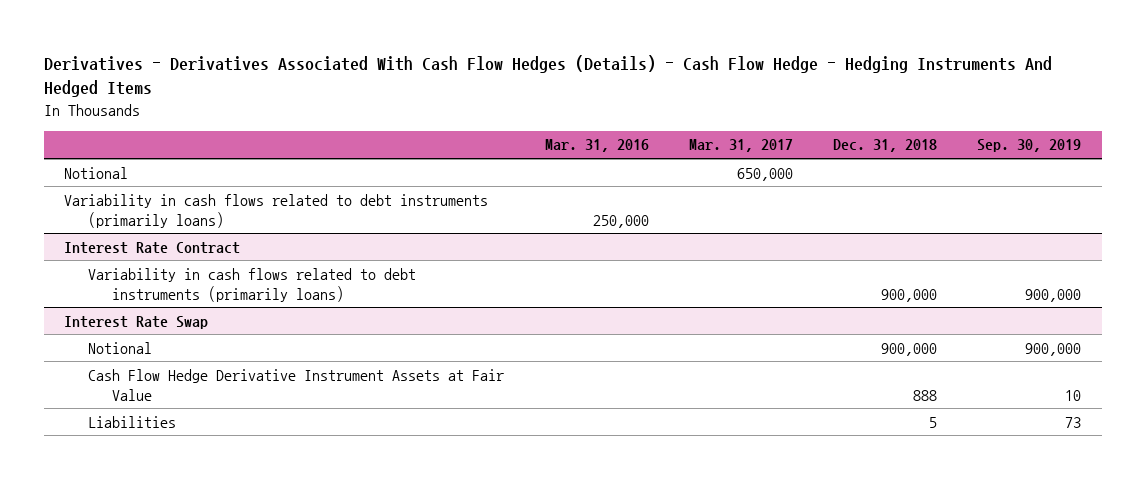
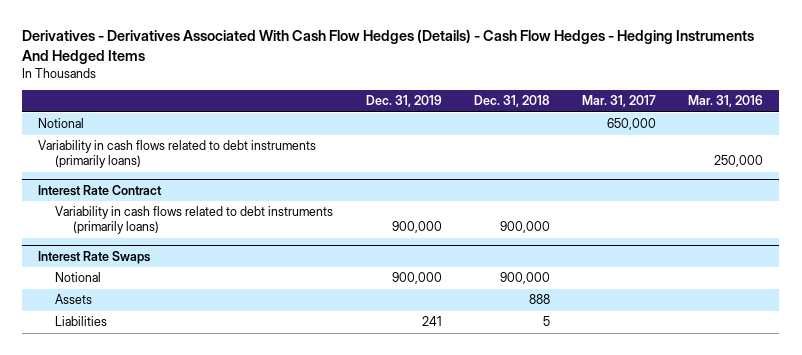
[44,54,1053,98] Derivatives - Derivatives Associated With Cash Flow Hedges (Details) - Cash Flow Hedge - Hedging Instruments And Hedged Items -> [22,29,755,64] Derivatives - Derivatives Associated With Cash Flow Hedges (Details) - Cash Flow Hedges - Hedging Instruments And Hedged Items
[977,139,1082,153] Sep. 30, 2019 -> none
none -> [365,95,442,108] Dec. 31, 2019
[64,315,209,329] Interest Rate Swap -> [38,250,151,264] Interest Rate Swaps
[88,368,505,401] Cash Flow Hedge Derivative Instrument Assets at Fair Value -> [55,294,93,305] Assets

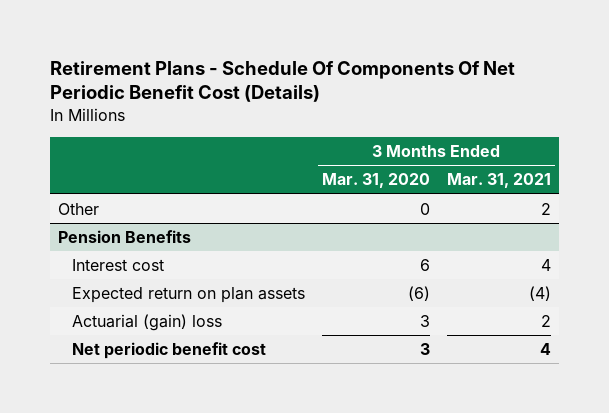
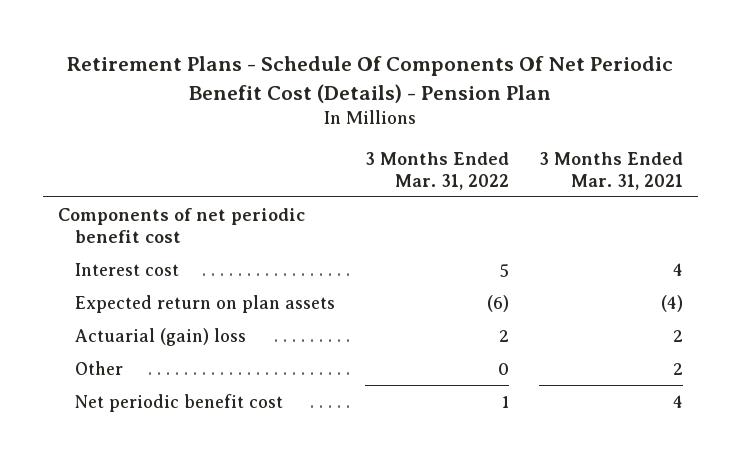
[49,60,515,103] Retirement Plans - Schedule Of Components Of Net Periodic Benefit Cost (Details) -> [67,56,674,103] Retirement Plans - Schedule Of Components Of Net Periodic Benefit Cost (Details) - Pension Plan
[321,173,430,189] Mar. 31, 2020 -> none
none -> [365,151,510,190] 3 Months Ended Mar. 31, 2022
[58,229,192,243] Pension Benefits -> none
none -> [57,207,305,243] Components of net periodic benefit cost
[58,202,100,215] Other -> [75,360,124,375] Other

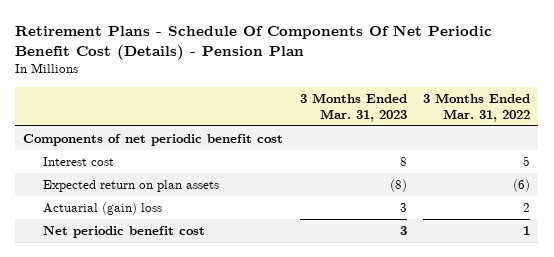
[538,151,683,190] 3 Months Ended Mar. 31, 2021 -> none
none -> [299,92,407,122] 3 Months Ended Mar. 31, 2023
[75,360,124,375] Other -> none

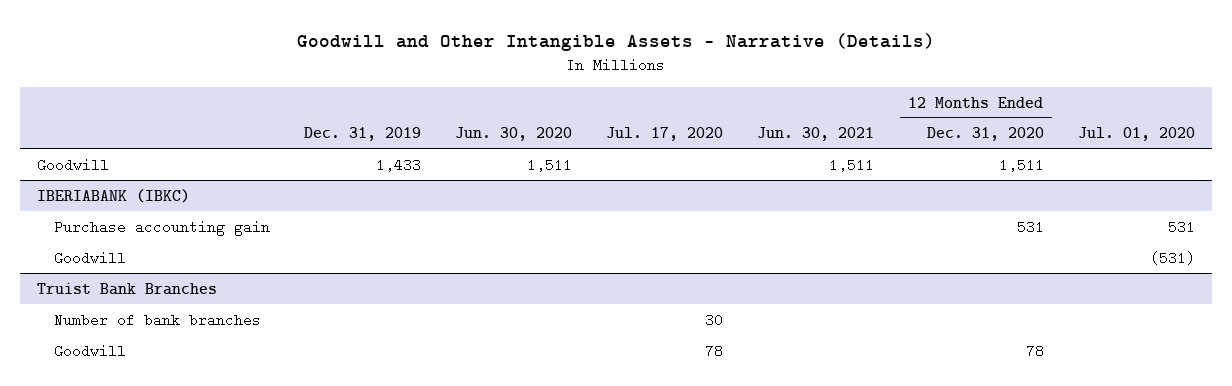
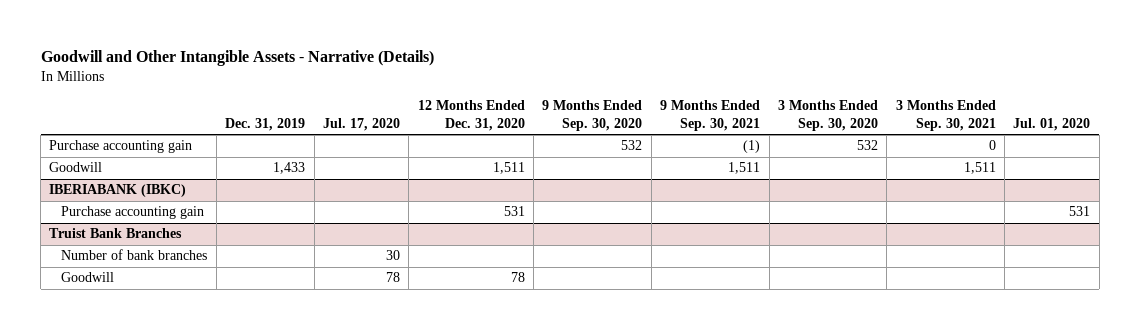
[455,127,573,142] Jun. 30, 2020 -> none
[757,127,875,142] Jun. 30, 2021 -> none
none -> [542,99,643,131] 9 Months Ended Sep. 30, 2020
none -> [660,99,761,131] 9 Months Ended Sep. 30, 2021
none -> [777,99,878,131] 3 Months Ended Sep. 30, 2020
none -> [895,99,996,131] 3 Months Ended Sep. 30, 2021
none -> [49,140,193,154] Purchase accounting gain
[53,250,126,265] Goodwill -> none

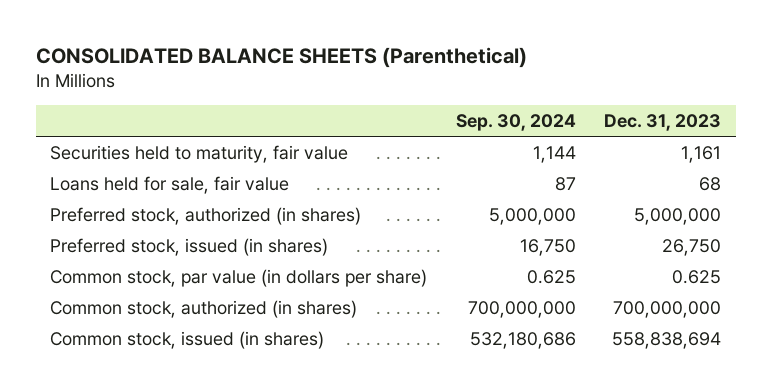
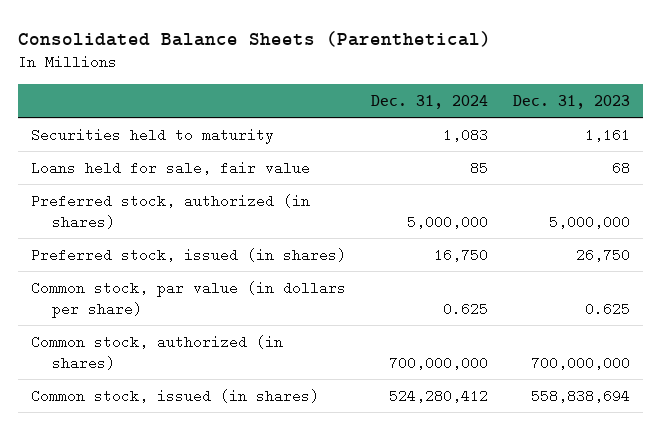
[35,47,527,69] CONSOLIDATED BALANCE SHEETS (Parenthetical) -> [18,30,492,47] Consolidated Balance Sheets (Parenthetical)
[455,113,576,131] Sep. 30, 2024 -> none
none -> [371,95,489,110] Dec. 31, 2024
[49,145,348,164] Securities held to maturity, fair value -> [30,127,274,144] Securities held to maturity

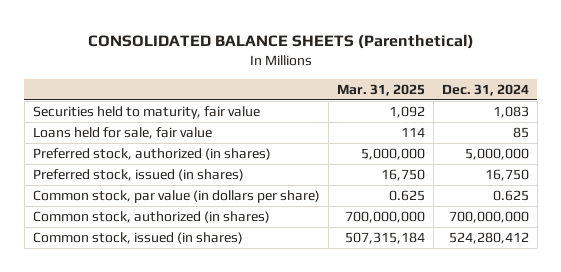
[18,30,492,47] Consolidated Balance Sheets (Parenthetical) -> [87,33,474,49] CONSOLIDATED BALANCE SHEETS (Parenthetical)
[513,95,631,110] Dec. 31, 2023 -> none
none -> [336,83,425,96] Mar. 31, 2025
[30,127,274,144] Securities held to maturity -> [32,105,260,119] Securities held to maturity, fair value

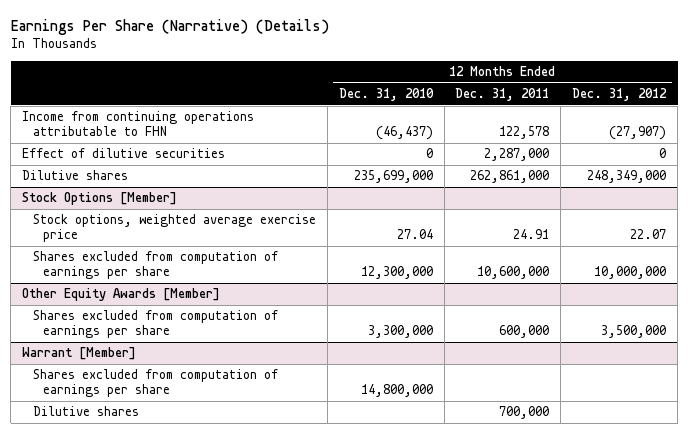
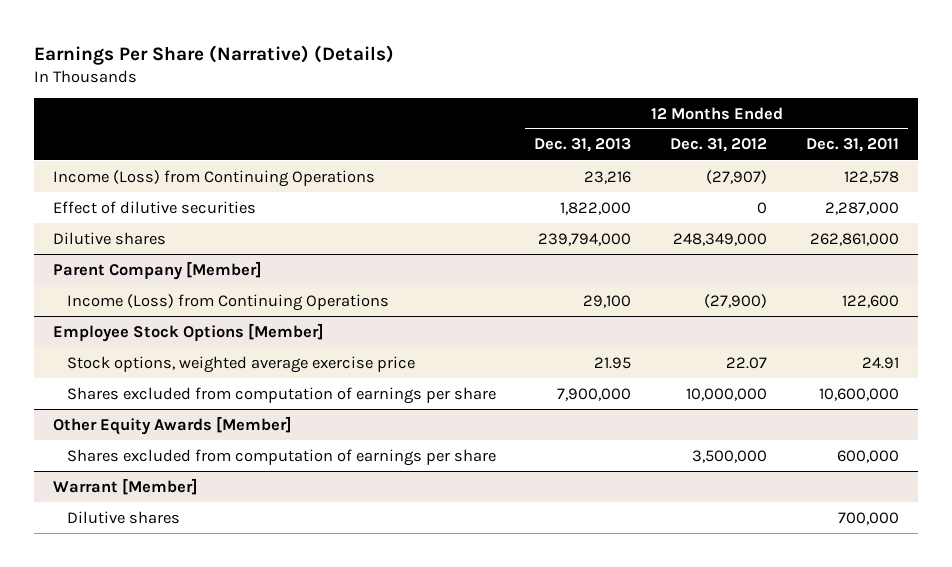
[338,88,434,102] Dec. 31, 2010 -> none
none -> [534,138,632,153] Dec. 31, 2013
[22,111,255,137] Income from continuing operations attributable to FHN -> [53,169,376,187] Income (Loss) from Continuing Operations
none -> [53,260,263,280] Parent Company [Member]
none -> [66,293,389,311] Income (Loss) from Continuing Operations
[22,192,178,206] Stock Options [Member] -> [53,322,325,342] Employee Stock Options [Member]
[32,369,278,398] Shares excluded from computation of earnings per share -> none

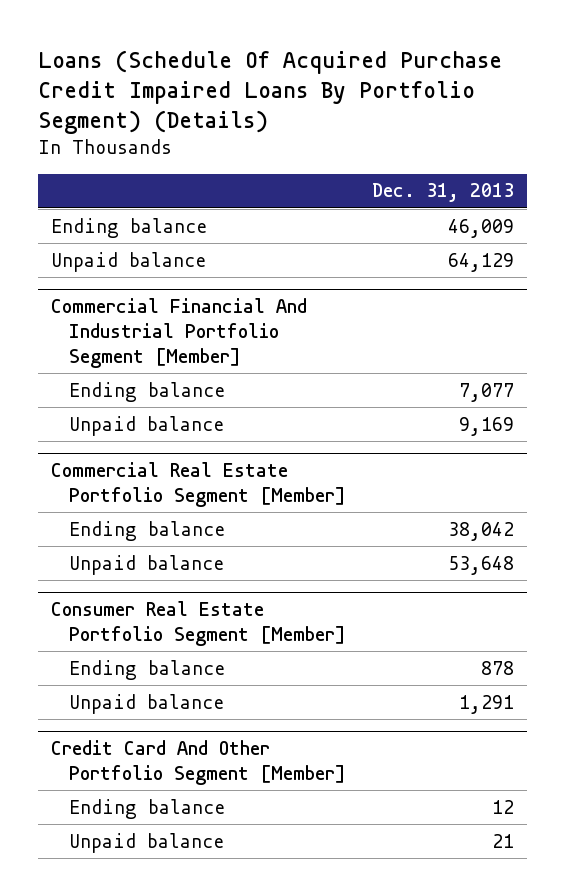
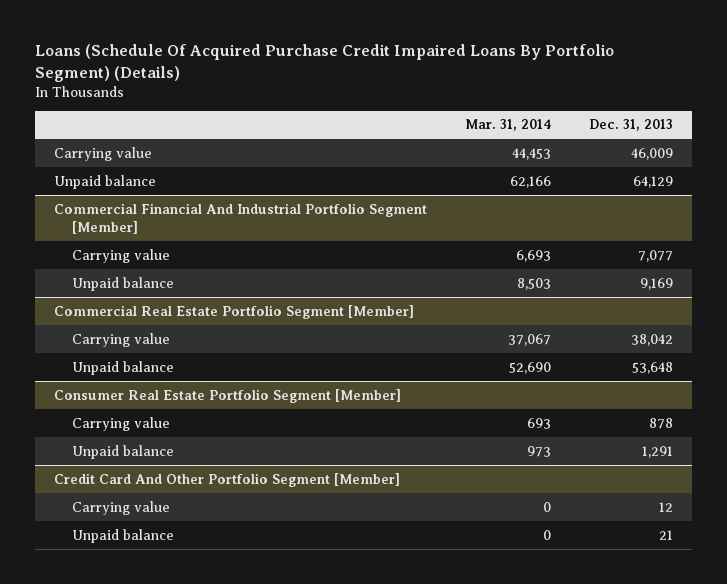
none -> [464,119,551,132] Mar. 31, 2014
[51,217,208,238] Ending balance -> [53,146,152,161] Carrying value
[68,381,225,402] Ending balance -> [71,248,170,263] Carrying value
[68,520,225,541] Ending balance -> [71,332,170,347] Carrying value
[68,659,225,680] Ending balance -> [71,416,170,431] Carrying value
[68,798,225,819] Ending balance -> [71,500,170,515] Carrying value

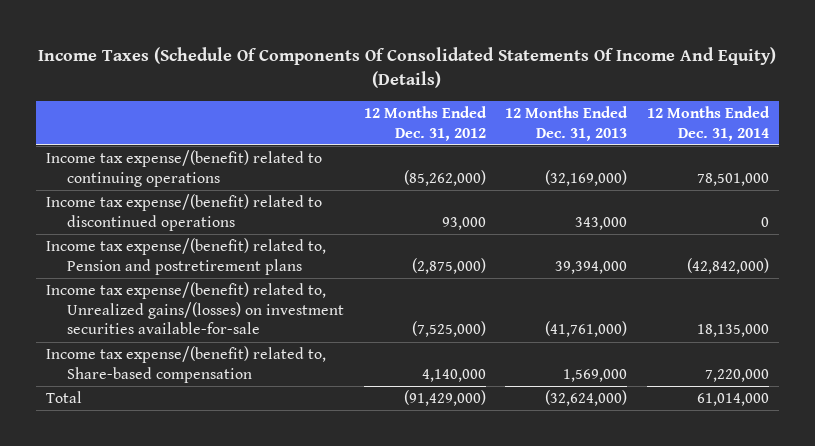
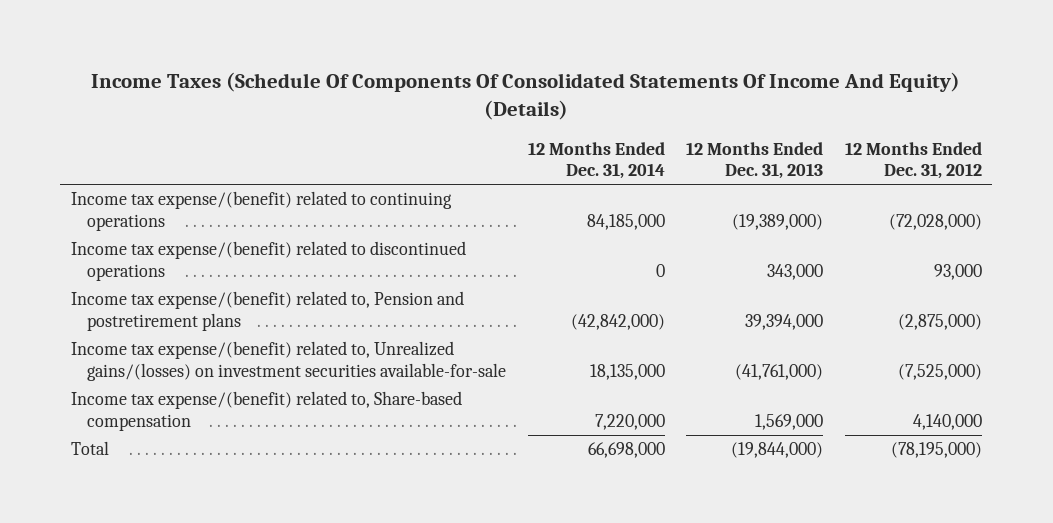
[403,169,486,186] (85,262,000) -> [888,213,982,230] (72,028,000)
[545,169,628,186] (32,169,000) -> [732,213,824,230] (19,389,000)
[697,172,770,186] 78,501,000 -> [586,213,665,230] 84,185,000
[403,389,486,406] (91,429,000) -> [890,442,982,459] (78,195,000)
[545,389,628,406] (32,624,000) -> [731,442,824,459] (19,844,000)
[697,392,770,406] 61,014,000 -> [587,442,665,459] 66,698,000

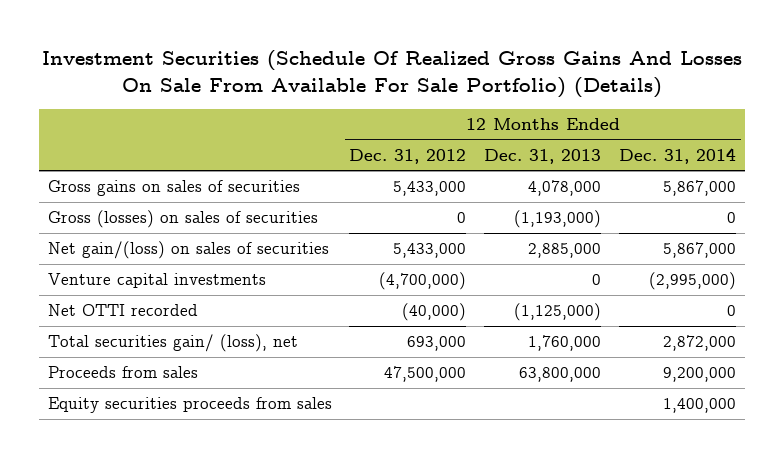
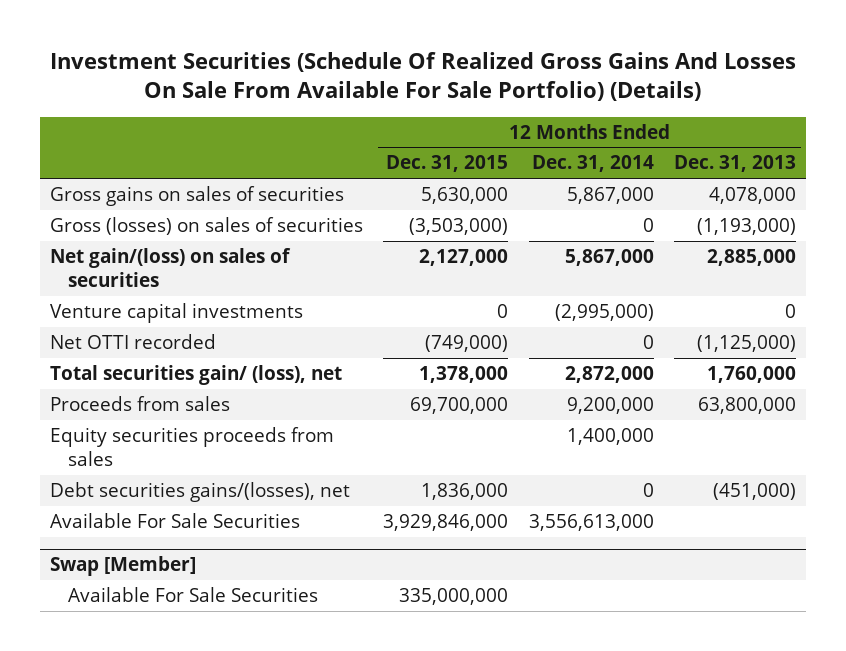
[349,148,467,164] Dec. 31, 2012 -> none
none -> [386,155,509,173] Dec. 31, 2015
none -> [49,482,350,503] Debt securities gains/(losses), net
none -> [49,513,300,529] Available For Sale Securities
none -> [49,556,196,577] Swap [Member]
none -> [68,587,319,603] Available For Sale Securities

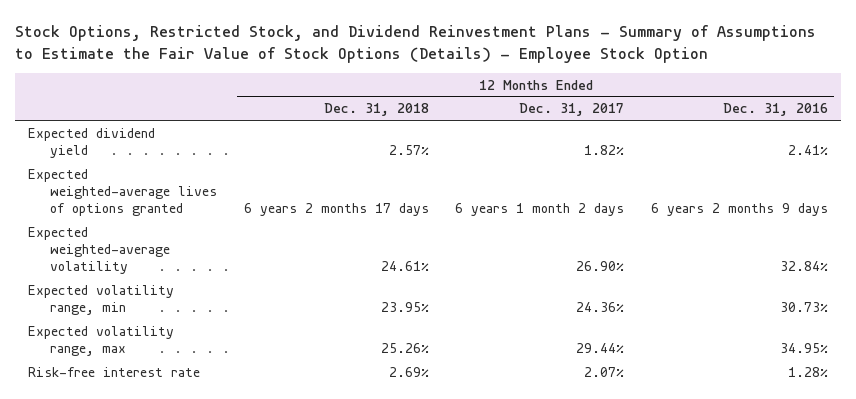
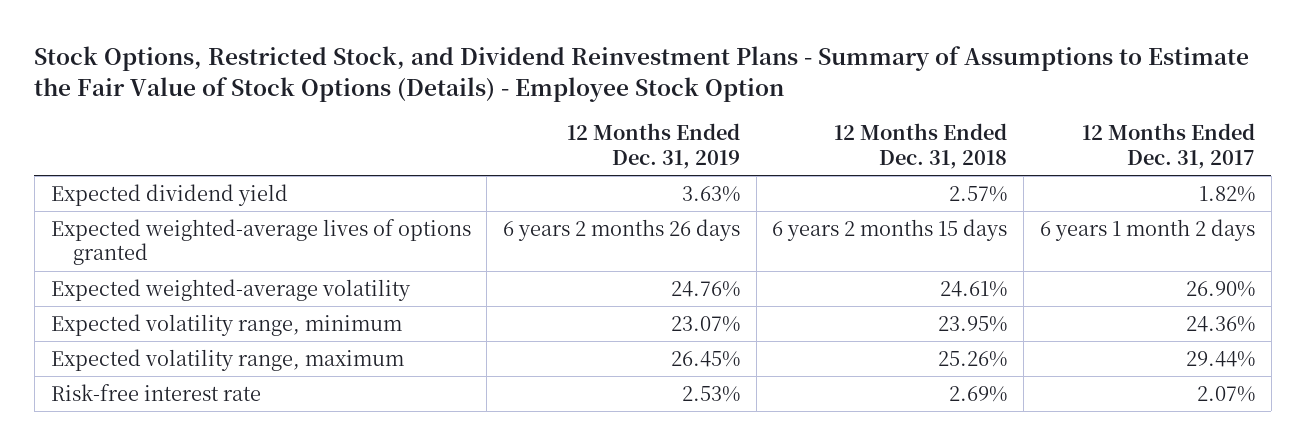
[722,103,828,117] Dec. 31, 2016 -> none
none -> [567,123,741,169] 12 Months Ended Dec. 31, 2019
[243,203,429,217] 6 years 2 months 17 days -> [772,218,1008,241] 6 years 2 months 15 days
[28,284,175,315] Expected volatility range, min -> [50,313,402,336] Expected volatility range, minimum
[28,325,175,356] Expected volatility range, max -> [50,348,404,371] Expected volatility range, maximum

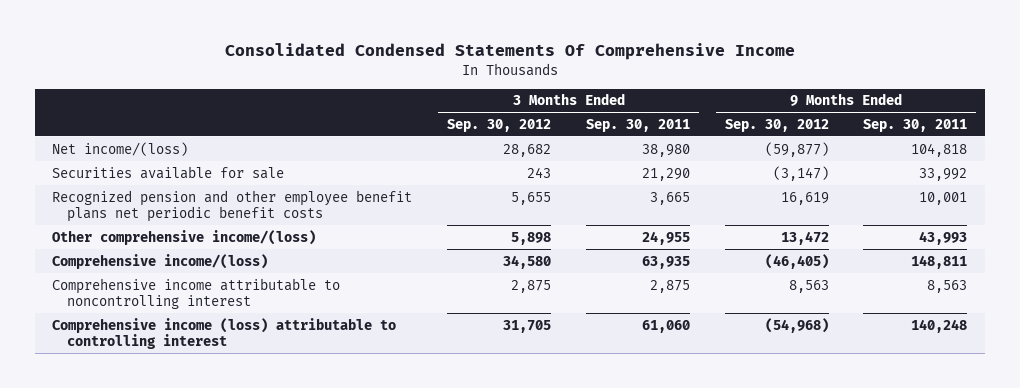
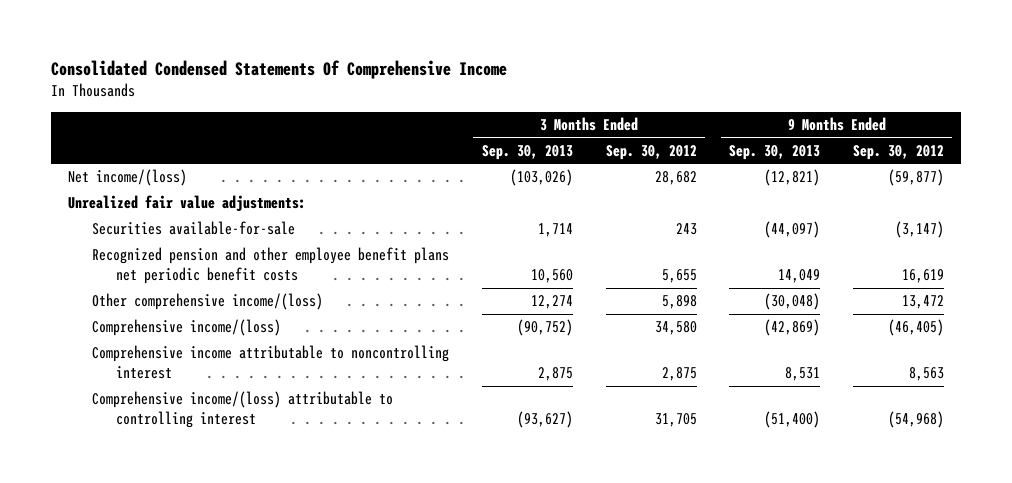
[585,118,690,132] Sep. 30, 2011 -> none
[863,118,968,132] Sep. 30, 2011 -> none
none -> [481,144,573,160] Sep. 30, 2013
none -> [729,144,821,160] Sep. 30, 2013
none -> [67,195,306,212] Unrealized fair value adjustments:
[52,165,285,179] Securities available for sale -> [91,221,295,236] Securities available-for-sale
[52,317,397,349] Comprehensive income (loss) attributable to controlling interest -> [91,391,393,429] Comprehensive income/(loss) attributable to controlling interest

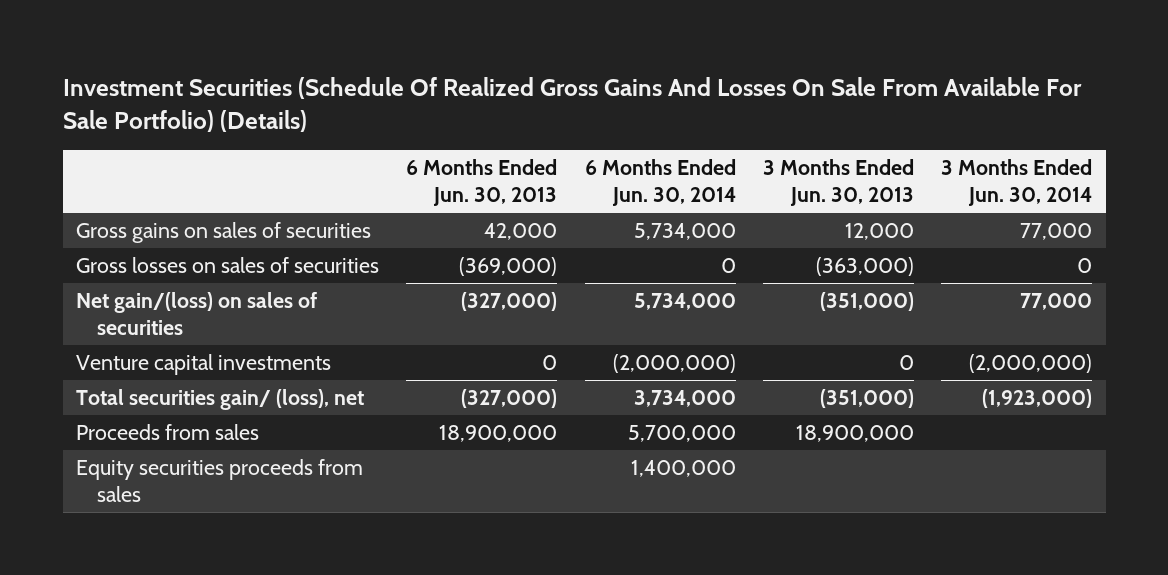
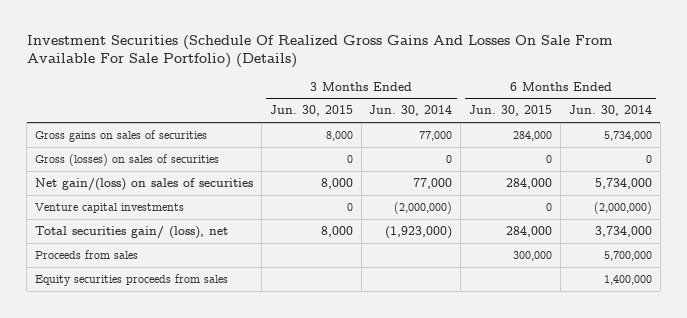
[406,159,558,206] 6 Months Ended Jun. 30, 2013 -> none
[762,159,914,206] 3 Months Ended Jun. 30, 2013 -> none
none -> [269,105,353,117] Jun. 30, 2015
none -> [469,105,553,117] Jun. 30, 2015
[76,257,380,274] Gross losses on sales of securities -> [35,153,220,166] Gross (losses) on sales of securities

